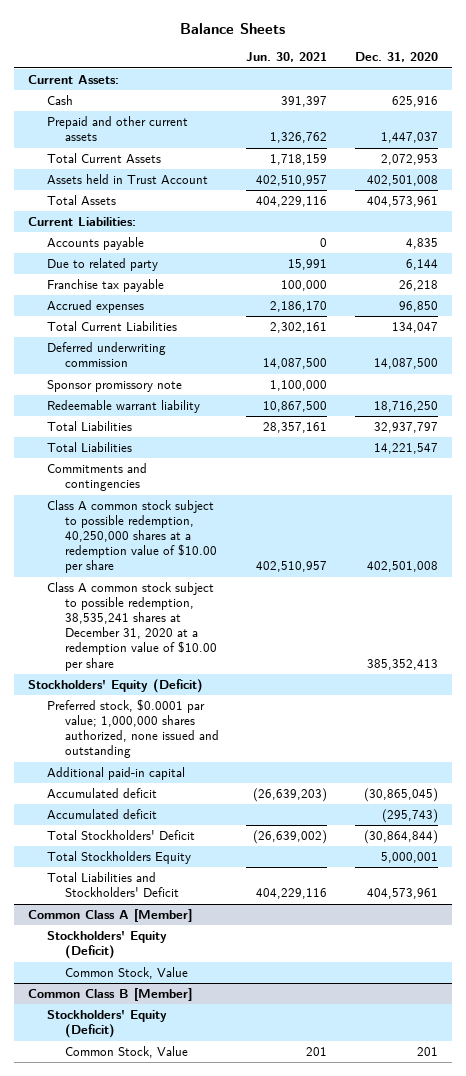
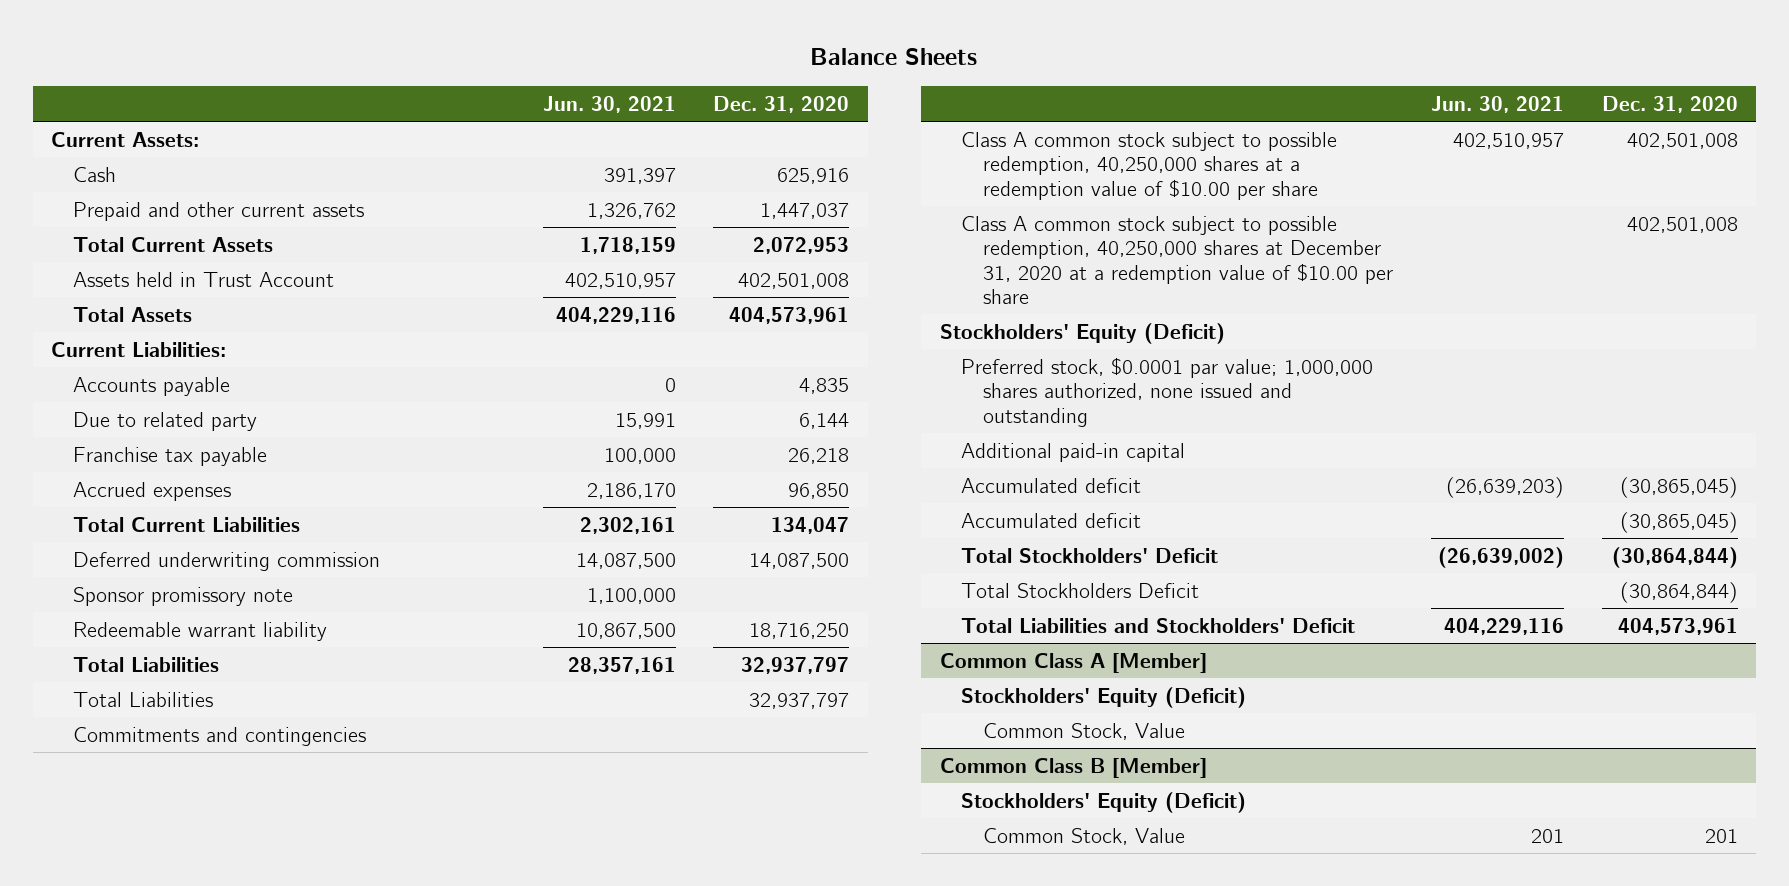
[373,443,438,455] 14,221,547 -> [749,692,850,709] 32,937,797
[46,582,218,671] Class A common stock subject to possible redemption, 38,535,241 shares at December 31, 2020 at a redemption value of $10.00 per share -> [961,215,1394,305] Class A common stock subject to possible redemption, 40,250,000 shares at December 31, 2020 at a redemption value of $10.00 per share
[366,658,438,670] 385,352,413 -> [1626,216,1738,233] 402,501,008
[381,809,438,824] (295,743) -> [1619,511,1738,533] (30,865,045)
[46,851,191,865] Total Stockholders Equity -> [961,582,1200,598] Total Stockholders Deficit
[380,852,438,864] 5,000,001 -> [1619,581,1738,603] (30,864,844)

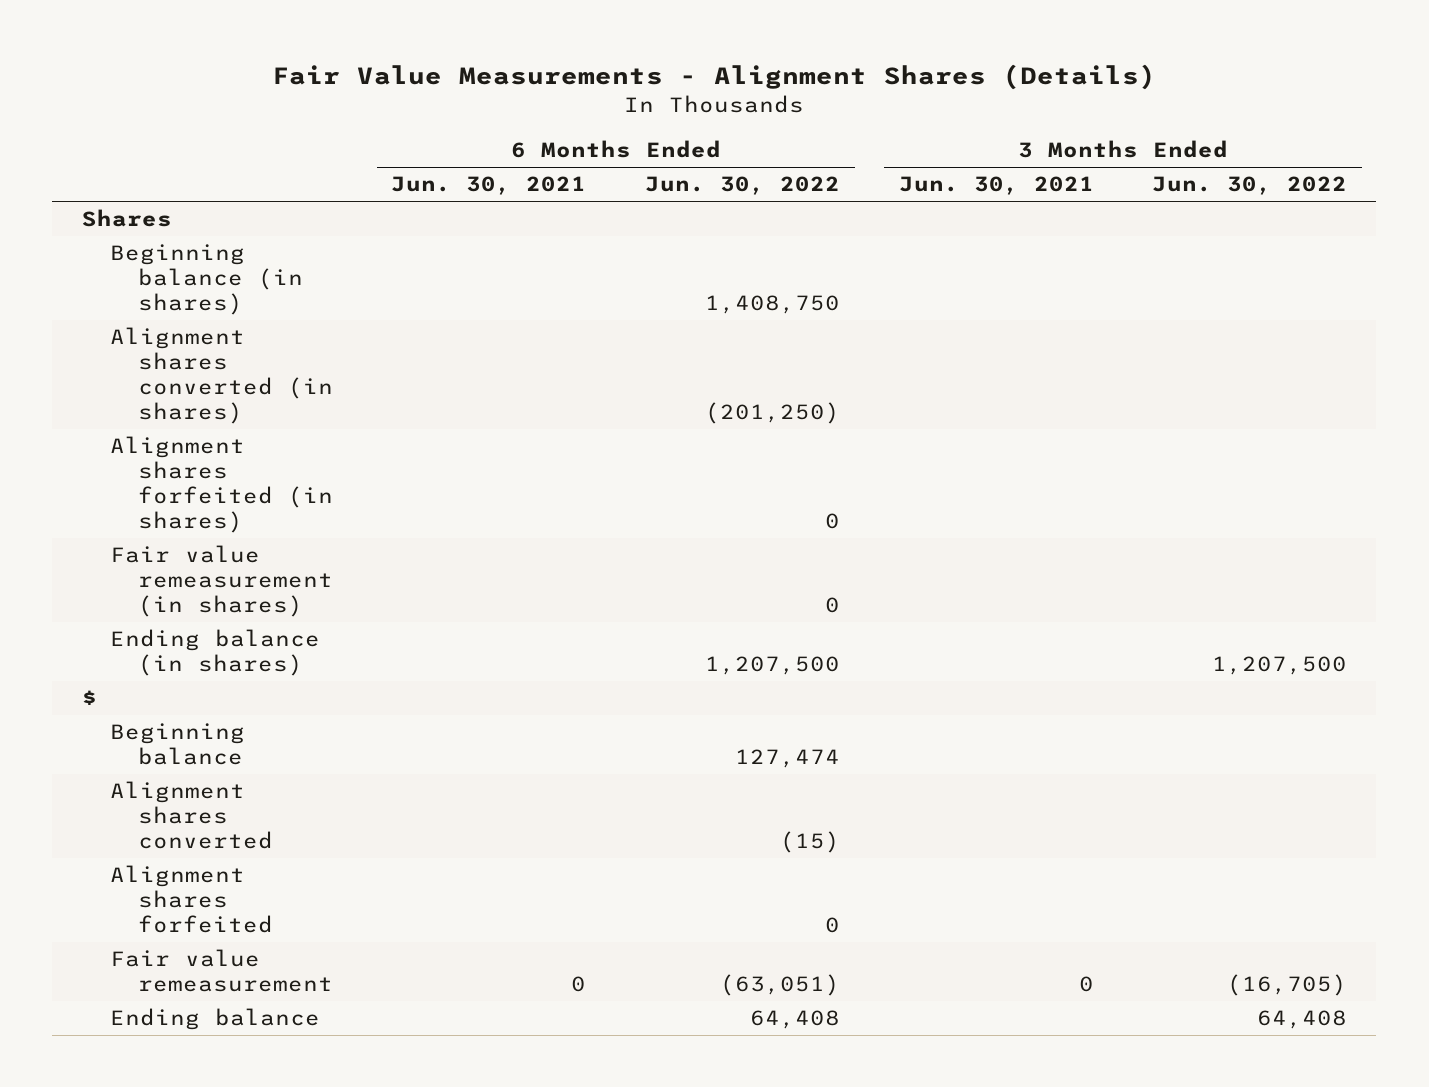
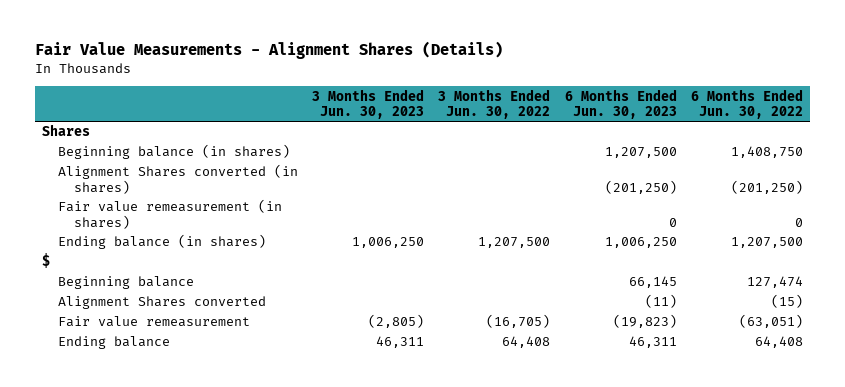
[391,176,587,196] Jun. 30, 2021 -> none
[898,176,1094,196] Jun. 30, 2021 -> none
none -> [312,88,425,119] 3 Months Ended Jun. 30, 2023
none -> [564,88,677,119] 6 Months Ended Jun. 30, 2023
[109,436,333,533] Alignment shares forfeited (in shares) -> none
[109,327,333,424] Alignment shares converted (in shares) -> [57,164,298,194] Alignment Shares converted (in shares)
[109,865,273,934] Alignment shares forfeited -> none
[109,781,273,850] Alignment shares converted -> [57,296,266,310] Alignment Shares converted

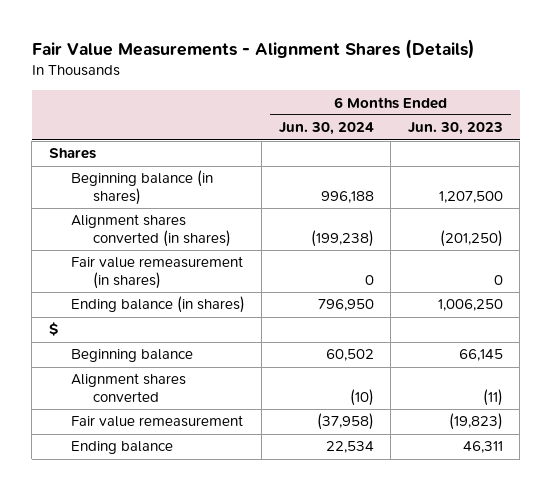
[312,88,425,119] 3 Months Ended Jun. 30, 2023 -> none
[438,88,551,119] 3 Months Ended Jun. 30, 2022 -> none
[691,88,804,119] 6 Months Ended Jun. 30, 2022 -> none
none -> [278,122,374,136] Jun. 30, 2024
[57,164,298,194] Alignment Shares converted (in shares) -> [70,214,232,248] Alignment shares converted (in shares)
[57,296,266,310] Alignment Shares converted -> [70,373,186,403] Alignment shares converted

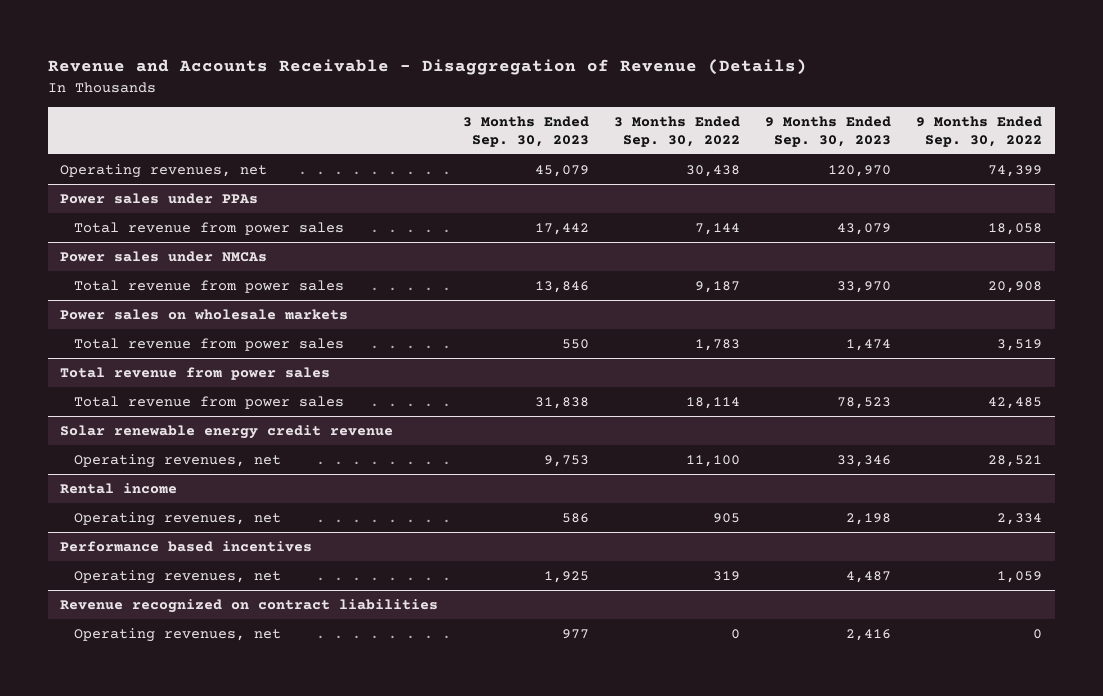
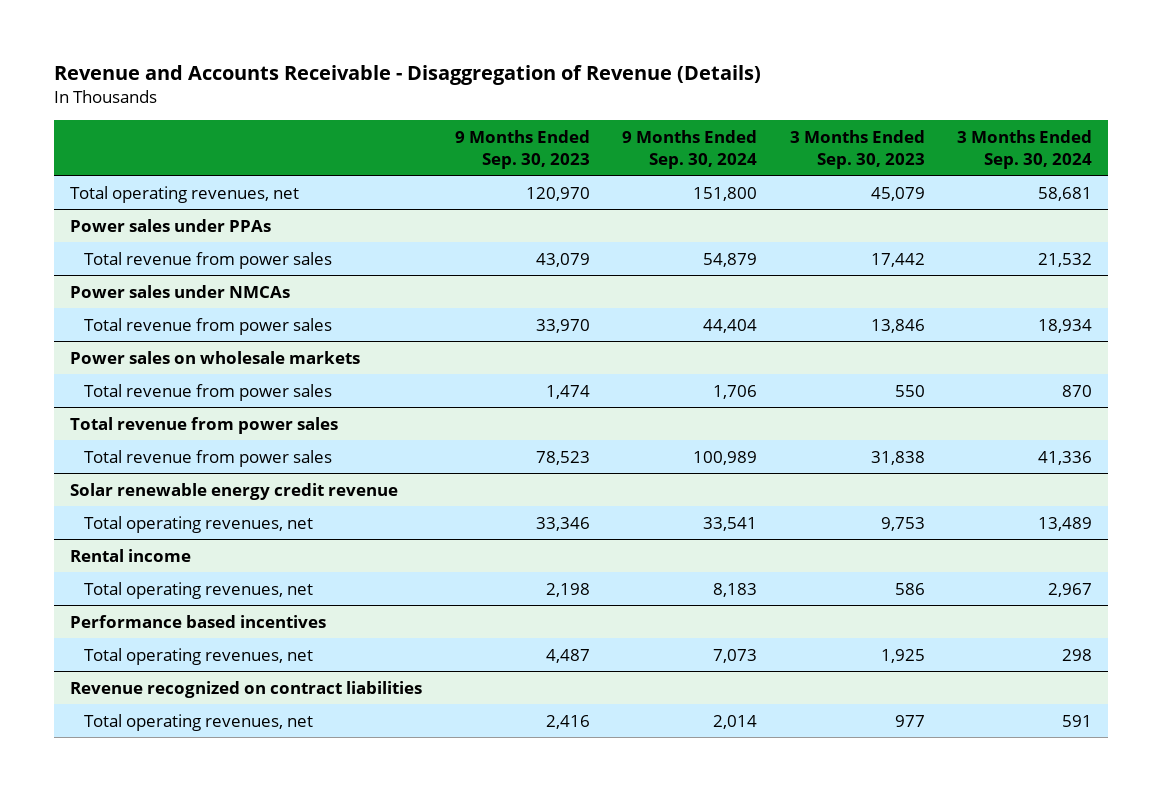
[614,115,741,147] 3 Months Ended Sep. 30, 2022 -> none
[916,115,1043,147] 9 Months Ended Sep. 30, 2022 -> none
none -> [622,130,758,169] 9 Months Ended Sep. 30, 2024
none -> [957,130,1093,169] 3 Months Ended Sep. 30, 2024
[60,164,268,179] Operating revenues, net -> [70,185,300,203] Total operating revenues, net
[73,454,281,469] Operating revenues, net -> [83,515,313,533] Total operating revenues, net
[73,512,281,527] Operating revenues, net -> [83,581,313,599] Total operating revenues, net
[73,570,281,585] Operating revenues, net -> [83,647,313,665] Total operating revenues, net
[73,628,281,643] Operating revenues, net -> [83,713,313,731] Total operating revenues, net

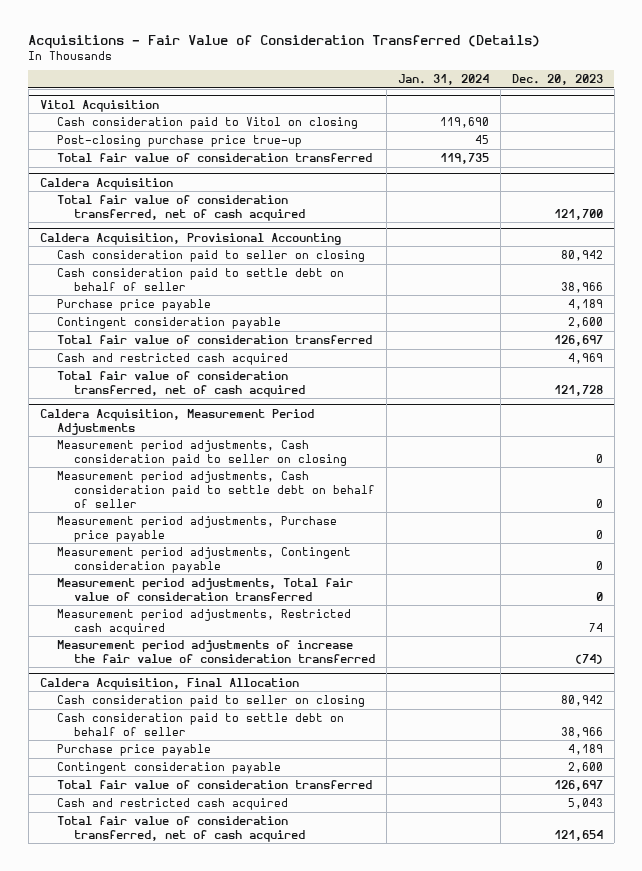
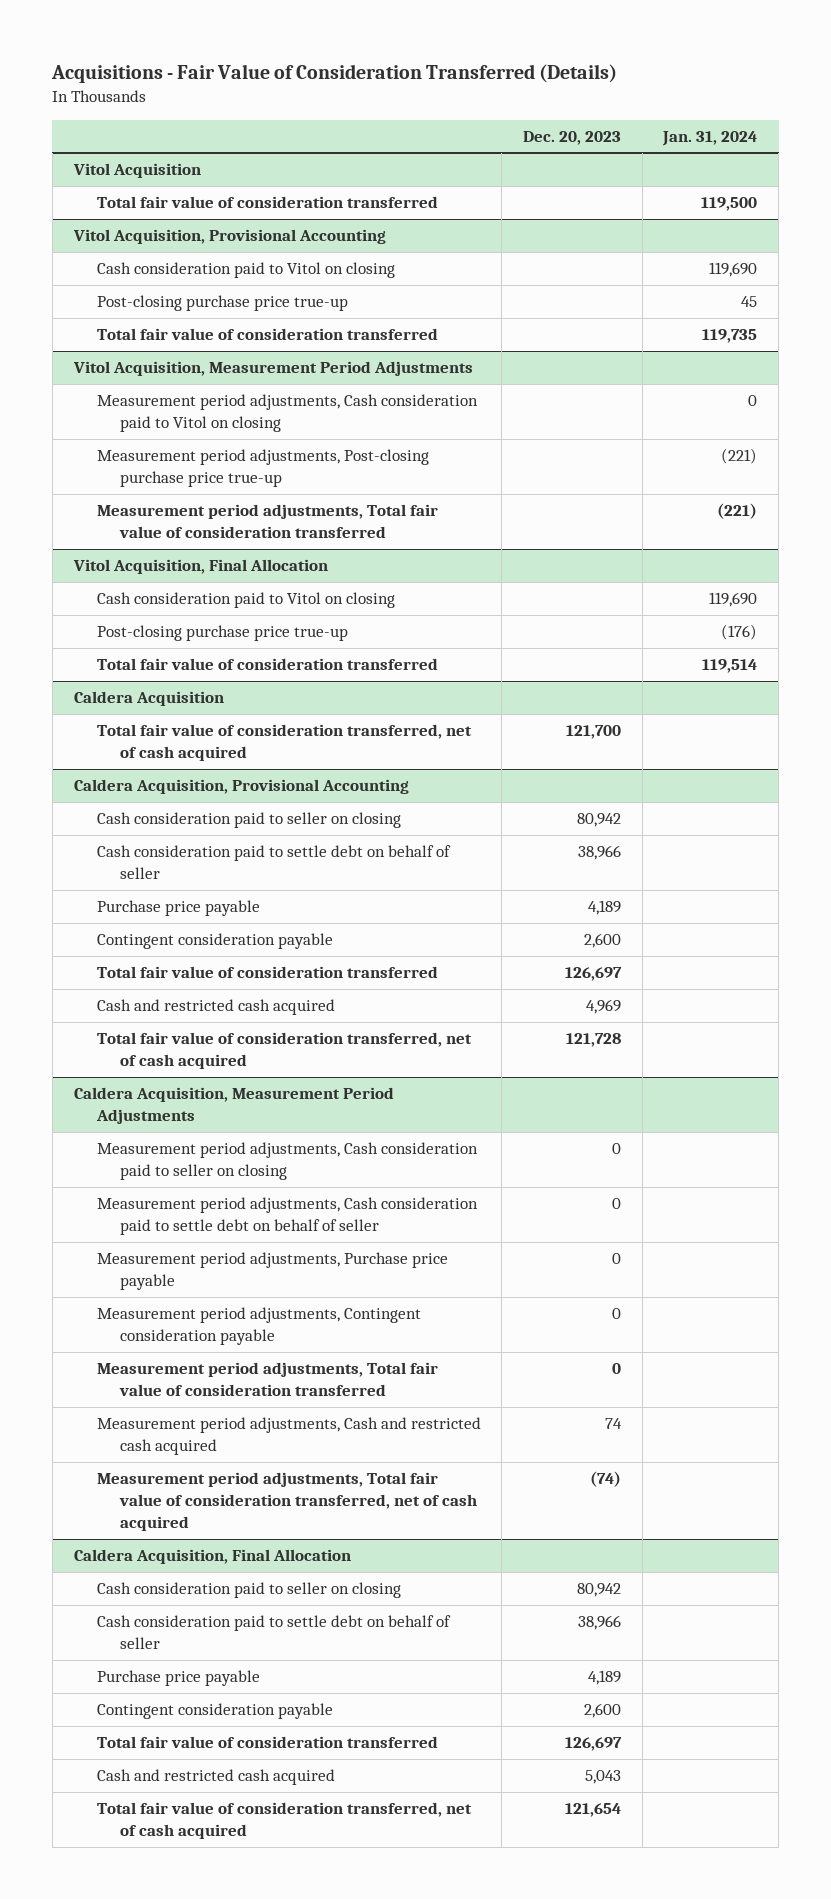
none -> [96,196,438,209] Total fair value of consideration transferred
none -> [72,229,386,245] Vitol Acquisition, Provisional Accounting
none -> [72,361,473,377] Vitol Acquisition, Measurement Period Adjustments
none -> [96,394,478,433] Measurement period adjustments, Cash consideration paid to Vitol on closing
none -> [96,449,429,488] Measurement period adjustments, Post-closing purchase price true-up
none -> [96,504,438,539] Measurement period adjustments, Total fair value of consideration transferred
none -> [72,559,328,575] Vitol Acquisition, Final Allocation
none -> [96,592,395,609] Cash consideration paid to Vitol on closing
none -> [96,625,348,642] Post-closing purchase price true-up
none -> [96,658,438,671] Total fair value of consideration transferred
[56,608,351,635] Measurement period adjustments, Restricted cash acquired -> [96,1417,481,1456] Measurement period adjustments, Cash and restricted cash acquired
[56,639,375,663] Measurement period adjustments of increase the fair value of consideration transferred -> [96,1472,477,1532] Measurement period adjustments, Total fair value of consideration transferred, net of cash acquired

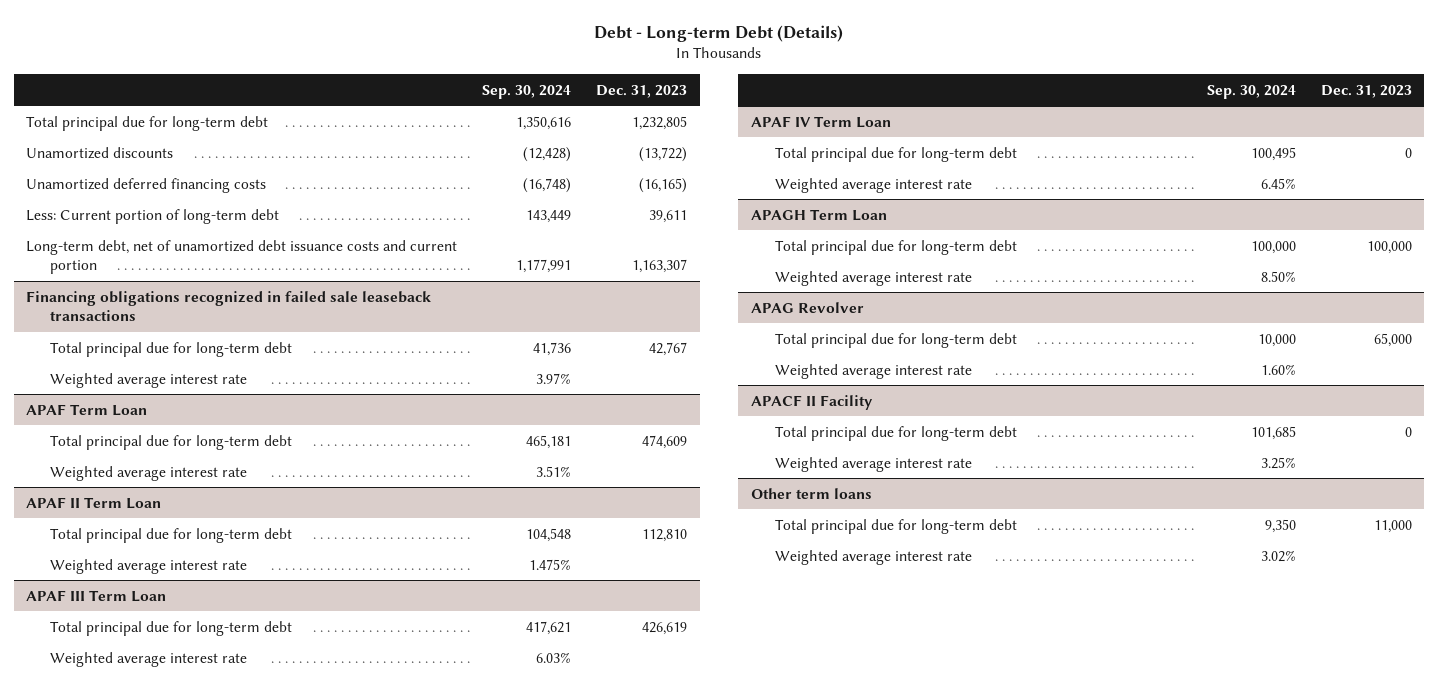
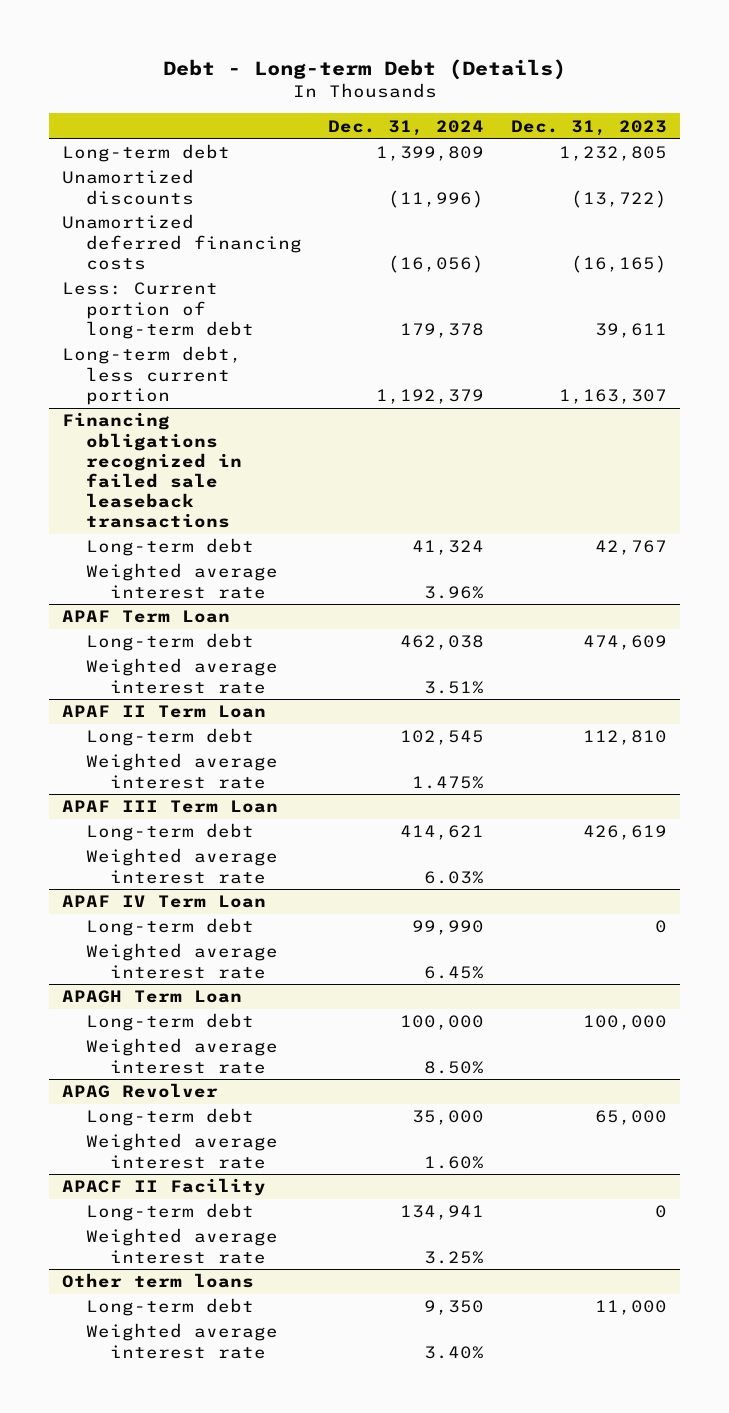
[482,84,572,99] Sep. 30, 2024 -> none
none -> [328,119,485,136] Dec. 31, 2024
[26,115,269,131] Total principal due for long-term debt -> [62,144,231,163] Long-term debt
[26,239,458,275] Long-term debt, net of unamortized debt issuance costs and current portion -> [62,346,243,405] Long-term debt, less current portion
[50,341,293,357] Total principal due for long-term debt -> [86,538,255,557] Long-term debt
[50,434,293,450] Total principal due for long-term debt -> [86,633,255,652] Long-term debt
[50,527,293,543] Total principal due for long-term debt -> [86,728,255,747] Long-term debt
[50,620,293,636] Total principal due for long-term debt -> [86,823,255,842] Long-term debt
[774,146,1017,162] Total principal due for long-term debt -> [86,918,255,937] Long-term debt
[774,239,1017,255] Total principal due for long-term debt -> [86,1013,255,1032] Long-term debt
[774,332,1017,348] Total principal due for long-term debt -> [86,1108,255,1127] Long-term debt
[774,425,1017,441] Total principal due for long-term debt -> [86,1203,255,1222] Long-term debt
[774,518,1017,534] Total principal due for long-term debt -> [86,1298,255,1317] Long-term debt

